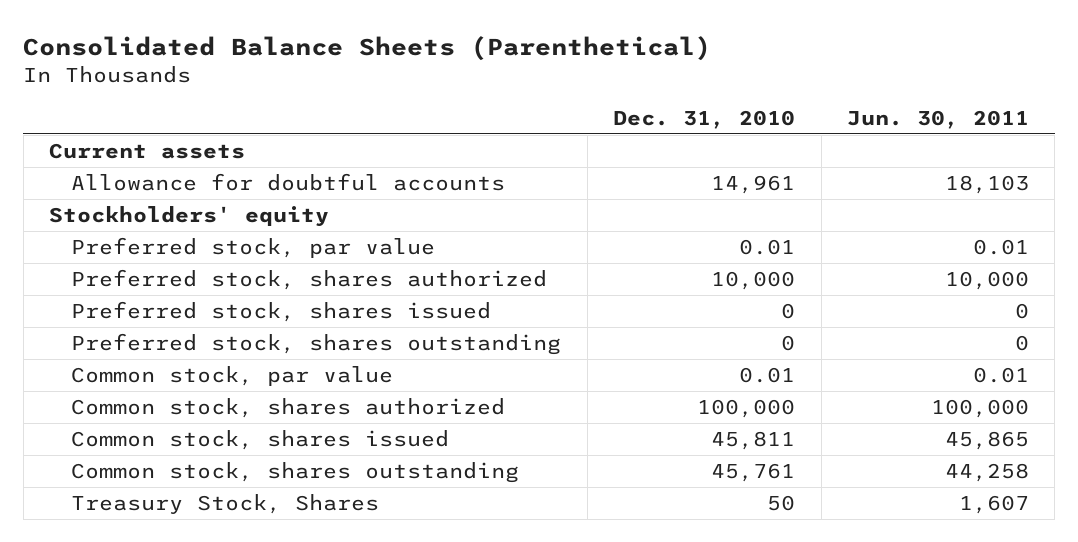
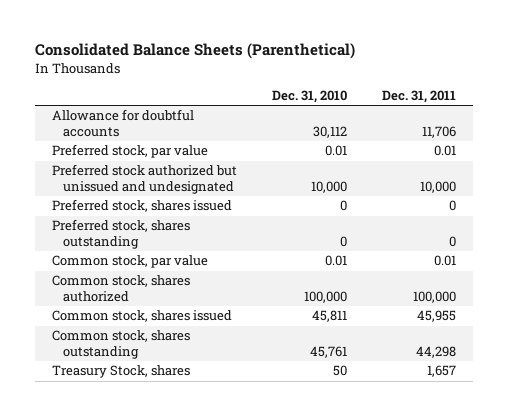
[847,109,1030,129] Jun. 30, 2011 -> none
none -> [381,90,456,104] Dec. 31, 2011
[49,142,246,159] Current assets -> none
[49,205,330,227] Stockholders' equity -> none
[711,174,796,194] 14,961 -> [313,126,348,139] 30,112
[71,268,548,290] Preferred stock, shares authorized -> [52,164,238,195] Preferred stock authorized but unissued and undesignated
[71,493,380,514] Treasury Stock, Shares -> [52,365,191,379] Treasury Stock, shares

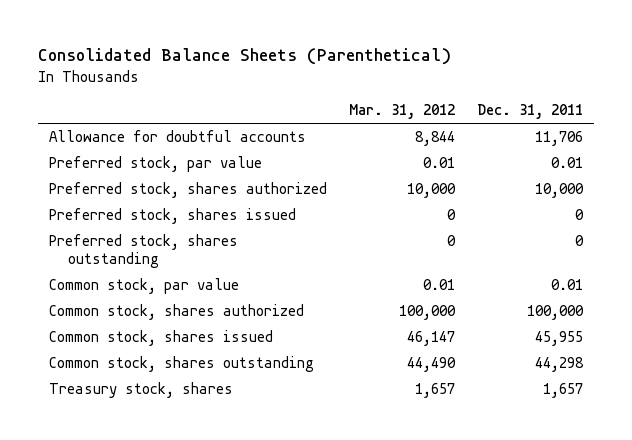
[272,90,348,104] Dec. 31, 2010 -> none
none -> [348,104,455,120] Mar. 31, 2012
[52,164,238,195] Preferred stock authorized but unissued and undesignated -> [48,182,327,199] Preferred stock, shares authorized
[52,365,191,379] Treasury Stock, shares -> [48,382,233,399] Treasury stock, shares

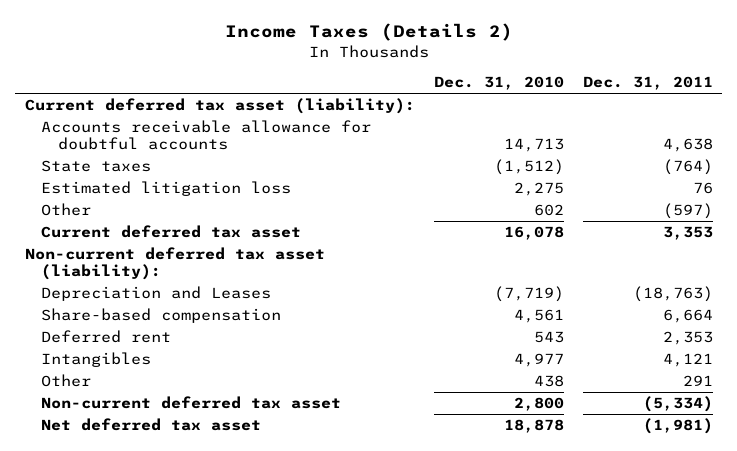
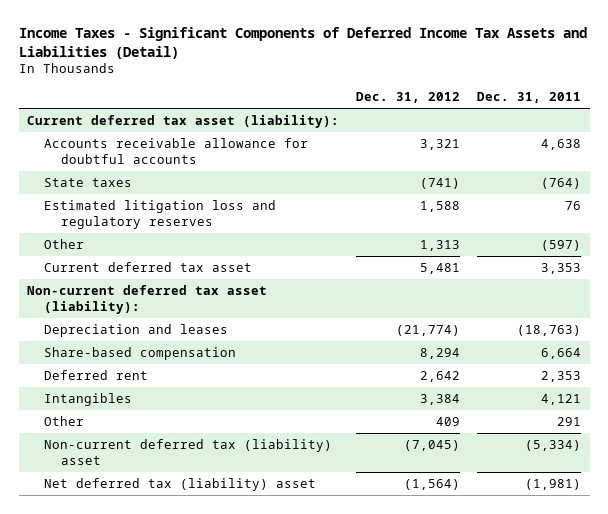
[224,23,513,42] Income Taxes (Details 2) -> [18,26,587,59] Income Taxes - Significant Components of Deferred Income Tax Assets and Liabilities (Detail)
[433,76,564,91] Dec. 31, 2010 -> none
none -> [356,92,461,104] Dec. 31, 2012
[41,180,292,196] Estimated litigation loss -> [43,199,276,229] Estimated litigation loss and regulatory reserves
[41,285,272,301] Depreciation and Leases -> [43,323,228,337] Depreciation and leases
[41,395,342,409] Non-current deferred tax asset -> [43,438,332,465] Non-current deferred tax (liability) asset
[41,417,262,431] Net deferred tax asset -> [43,477,316,491] Net deferred tax (liability) asset

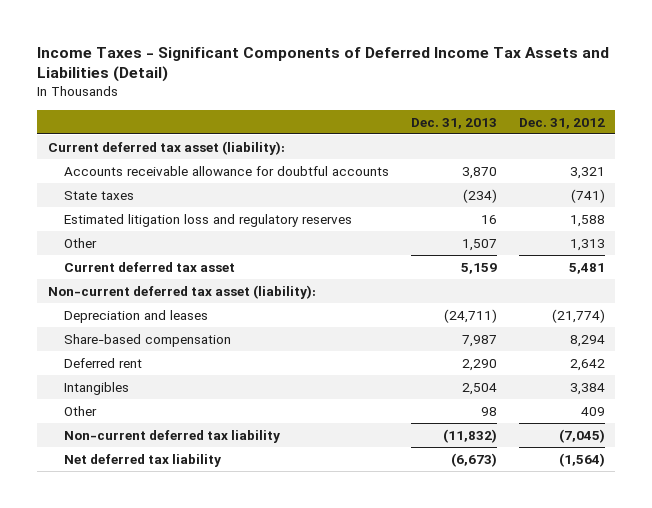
[477,92,582,104] Dec. 31, 2011 -> none
none -> [411,117,498,129] Dec. 31, 2013
[43,438,332,465] Non-current deferred tax (liability) asset -> [64,429,281,443] Non-current deferred tax liability
[43,477,316,491] Net deferred tax (liability) asset -> [64,453,222,467] Net deferred tax liability

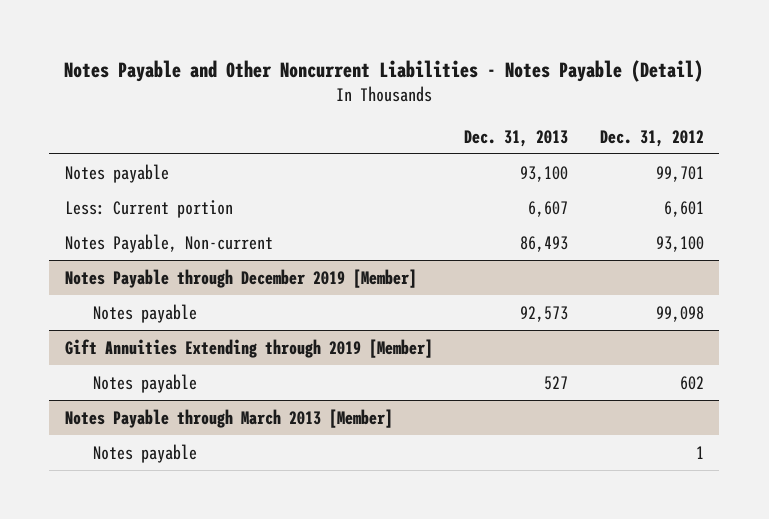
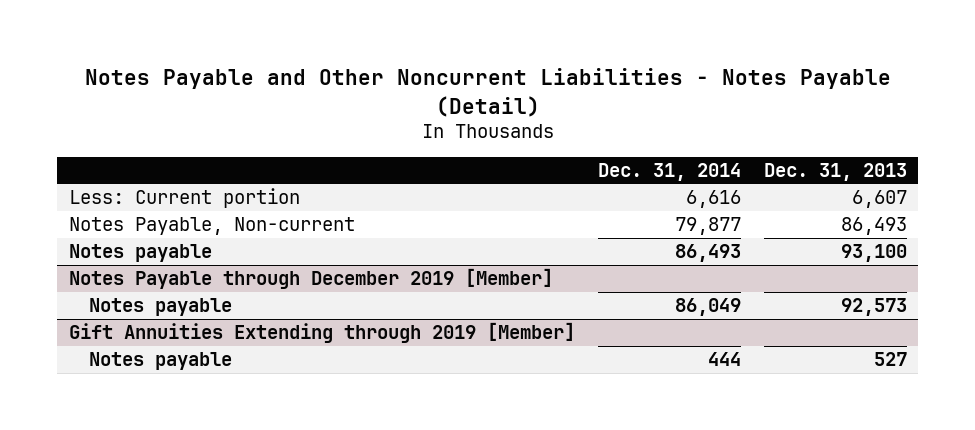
[599,129,704,147] Dec. 31, 2012 -> none
none -> [597,162,741,181] Dec. 31, 2014
[65,163,170,183] Notes payable -> [68,243,212,262] Notes payable
[65,408,394,428] Notes Payable through March 2013 [Member] -> none
[92,443,197,463] Notes payable -> none

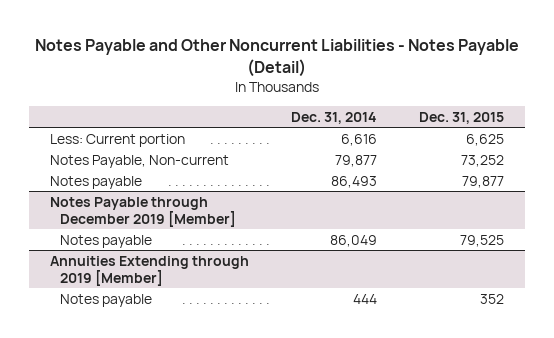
[763,162,907,181] Dec. 31, 2013 -> none
none -> [419,111,505,124] Dec. 31, 2015
[68,321,575,343] Gift Annuities Extending through 2019 [Member] -> [49,255,249,286] Annuities Extending through 2019 [Member]

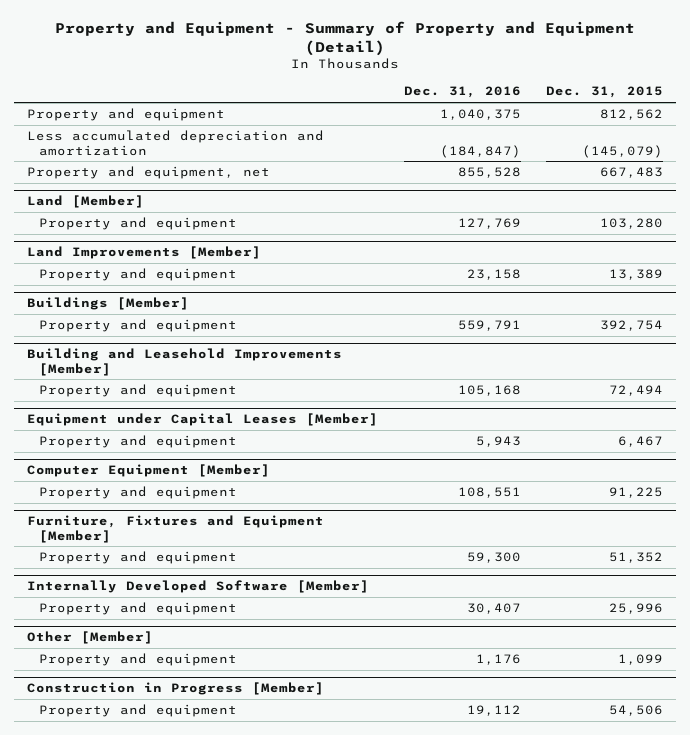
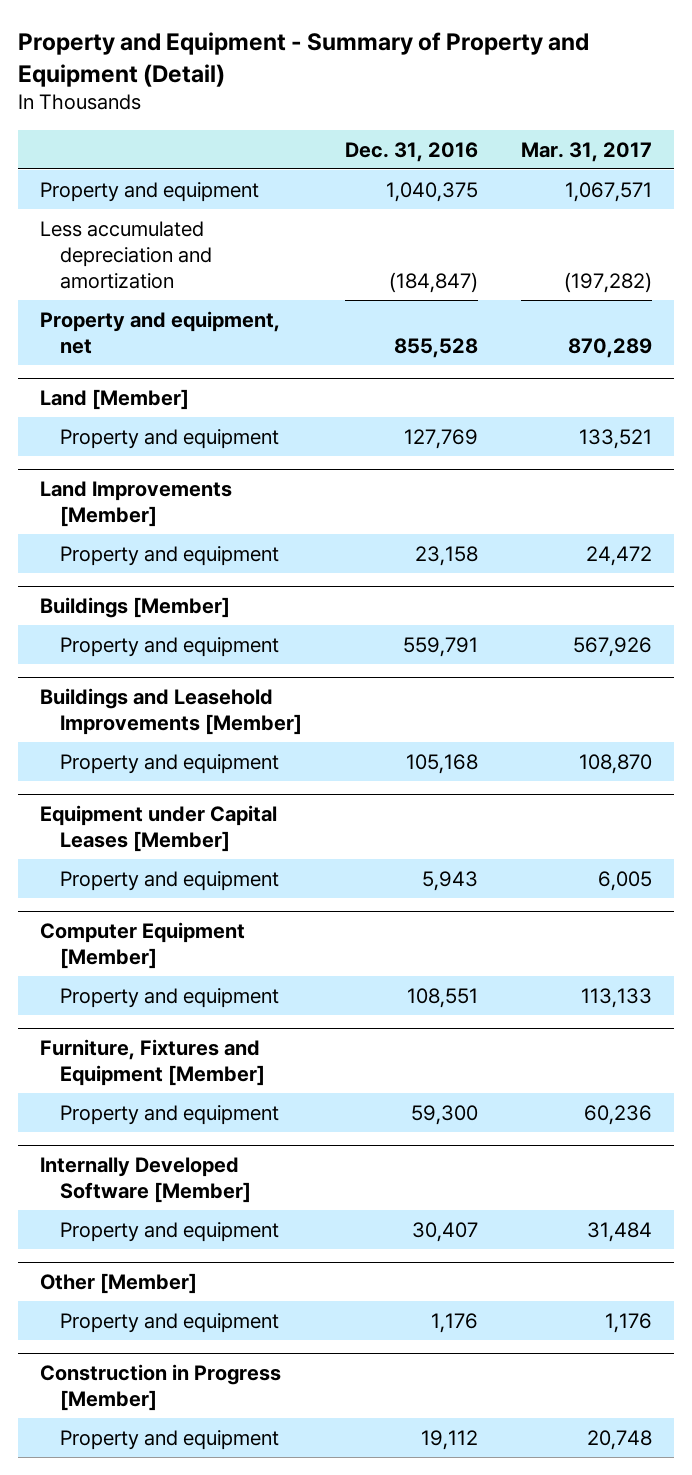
[546,86,664,99] Dec. 31, 2015 -> none
none -> [521,141,653,162] Mar. 31, 2017
[26,348,342,376] Building and Leasehold Improvements [Member] -> [39,687,303,736] Buildings and Leasehold Improvements [Member]

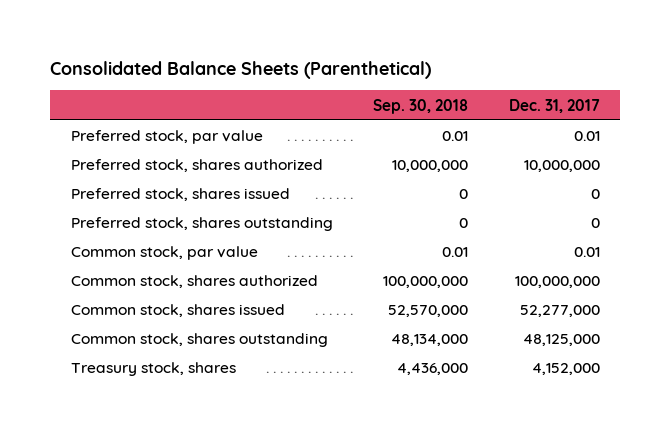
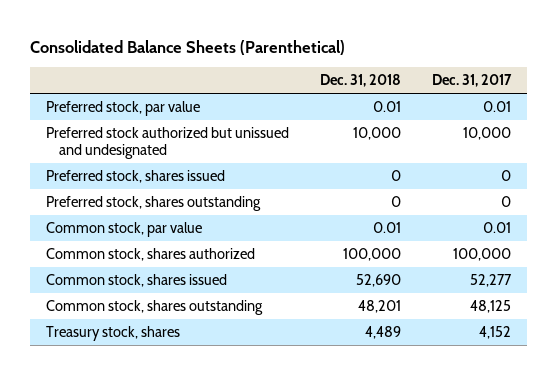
[373,98,469,114] Sep. 30, 2018 -> none
none -> [320,74,402,88] Dec. 31, 2018
[70,159,323,173] Preferred stock, shares authorized -> [45,127,289,160] Preferred stock authorized but unissued and undesignated
[523,160,600,173] 10,000,000 -> [463,127,512,141] 10,000
[514,276,600,289] 100,000,000 -> [453,248,512,262] 100,000
[519,305,600,318] 52,277,000 -> [470,274,513,288] 52,277
[522,334,600,347] 48,125,000 -> [470,300,512,314] 48,125
[531,363,600,376] 4,152,000 -> [479,326,512,340] 4,152

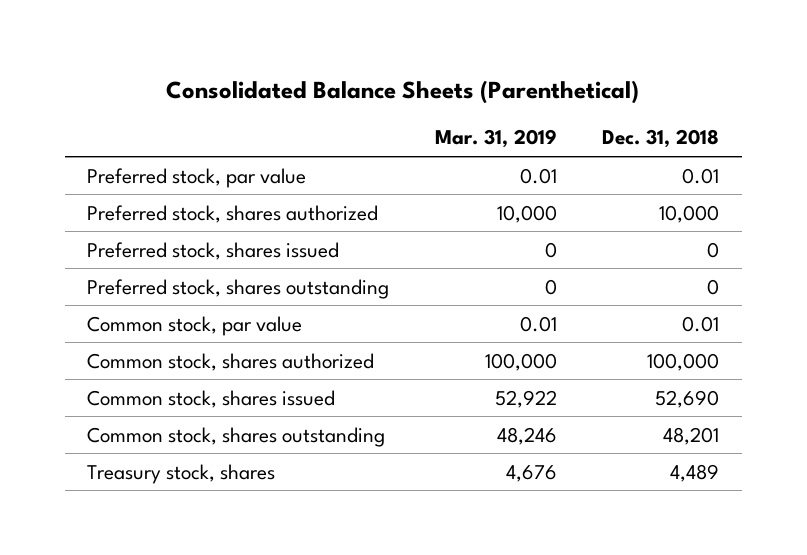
[432,74,513,88] Dec. 31, 2017 -> none
none -> [434,129,557,149] Mar. 31, 2019
[45,127,289,160] Preferred stock authorized but unissued and undesignated -> [87,204,379,223] Preferred stock, shares authorized

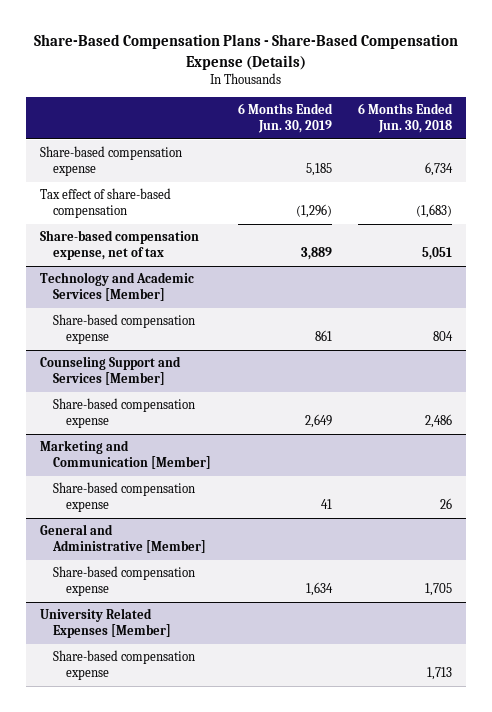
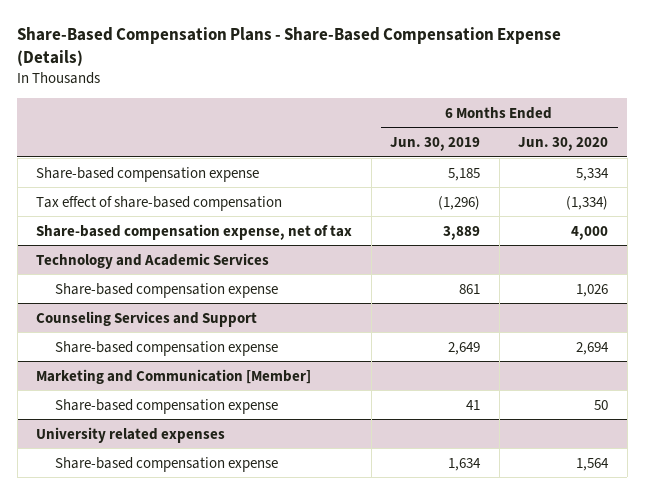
[358,103,454,134] 6 Months Ended Jun. 30, 2018 -> none
none -> [518,136,609,151] Jun. 30, 2020
[39,272,194,302] Technology and Academic Services [Member] -> [36,252,270,269] Technology and Academic Services
[39,356,181,386] Counseling Support and Services [Member] -> [36,310,258,327] Counseling Services and Support
[39,524,206,554] General and Administrative [Member] -> none
none -> [36,426,226,443] University related expenses
[39,608,171,639] University Related Expenses [Member] -> none
[52,650,195,681] Share-based compensation expense -> none

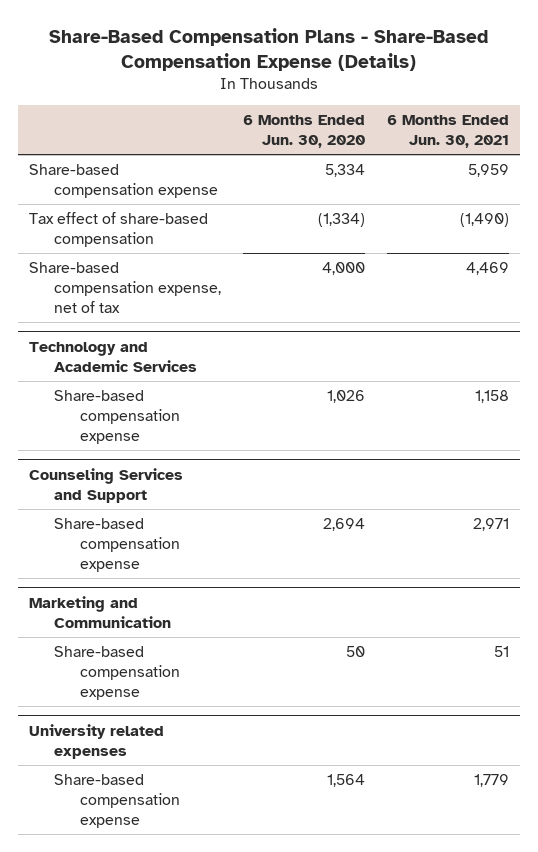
[390,136,481,151] Jun. 30, 2019 -> none
none -> [387,115,510,149] 6 Months Ended Jun. 30, 2021
[36,368,312,384] Marketing and Communication [Member] -> [28,596,172,628] Marketing and Communication

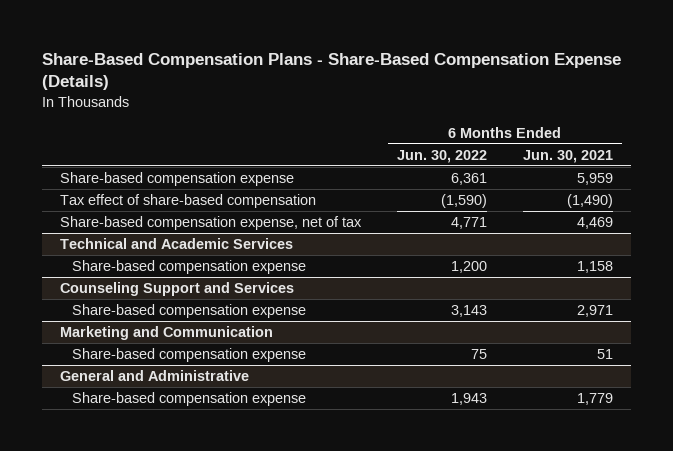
[243,115,366,149] 6 Months Ended Jun. 30, 2020 -> none
none -> [397,149,488,163] Jun. 30, 2022
[28,342,198,372] Technology and Academic Services -> [60,238,294,250] Technical and Academic Services
[28,468,183,503] Counseling Services and Support -> [60,282,295,297] Counseling Support and Services
[28,724,164,759] University related expenses -> none
none -> [60,370,250,382] General and Administrative

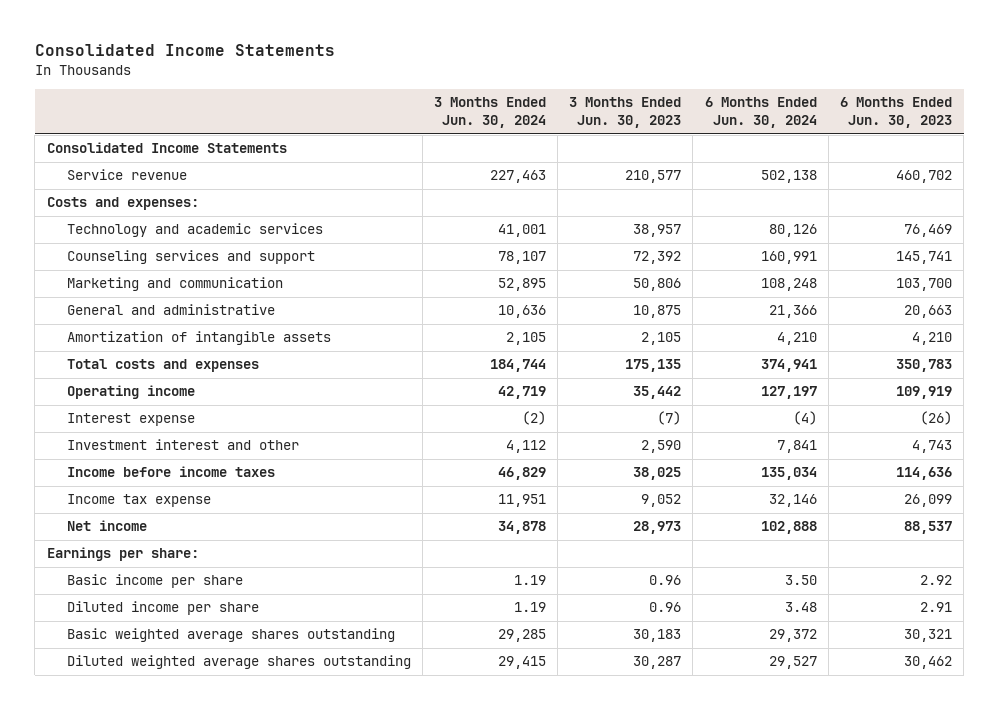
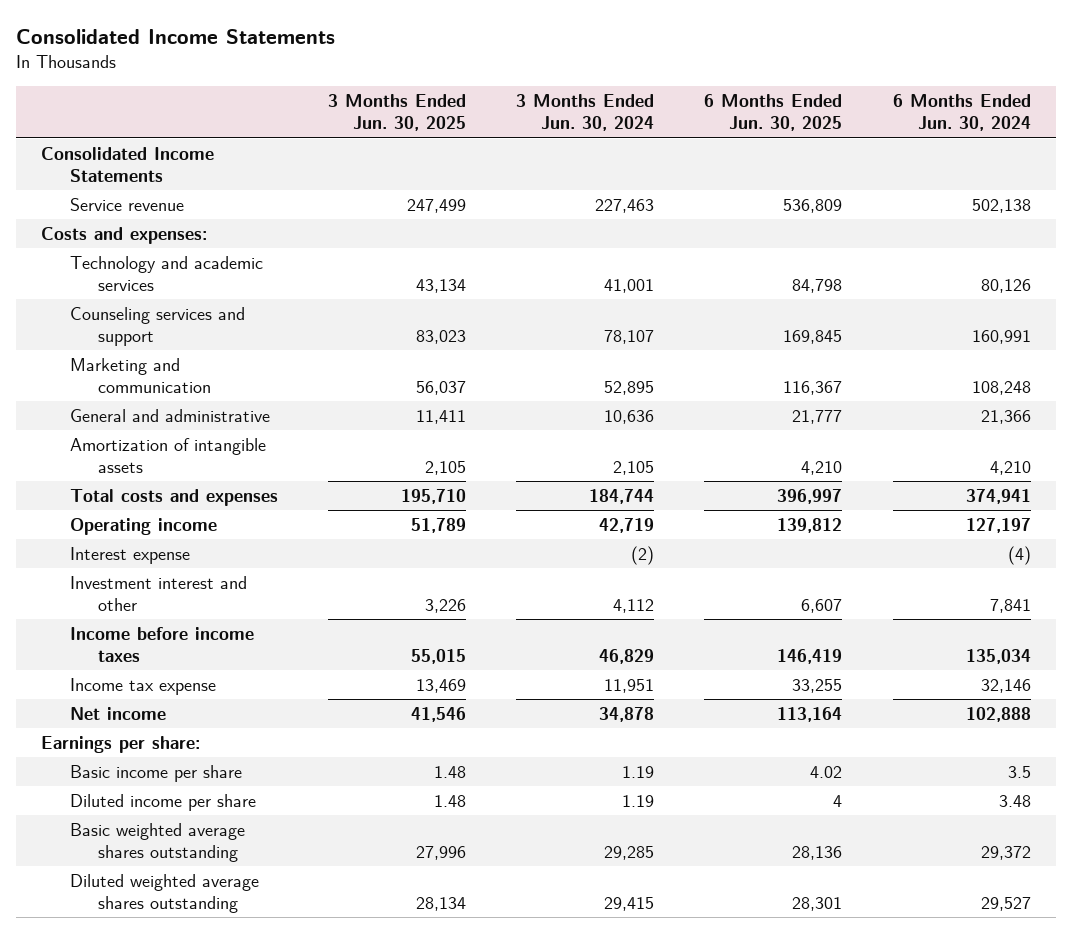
[569,97,682,129] 3 Months Ended Jun. 30, 2023 -> none
[840,97,953,129] 6 Months Ended Jun. 30, 2023 -> none
none -> [328,94,467,132] 3 Months Ended Jun. 30, 2025
none -> [704,94,843,132] 6 Months Ended Jun. 30, 2025
[784,575,817,586] 3.50 -> [1007,765,1031,778] 3.5

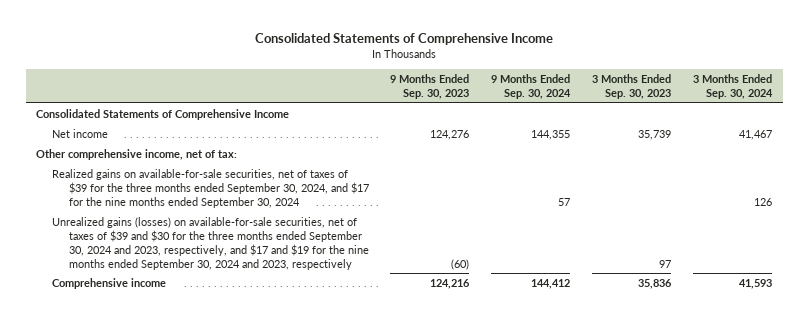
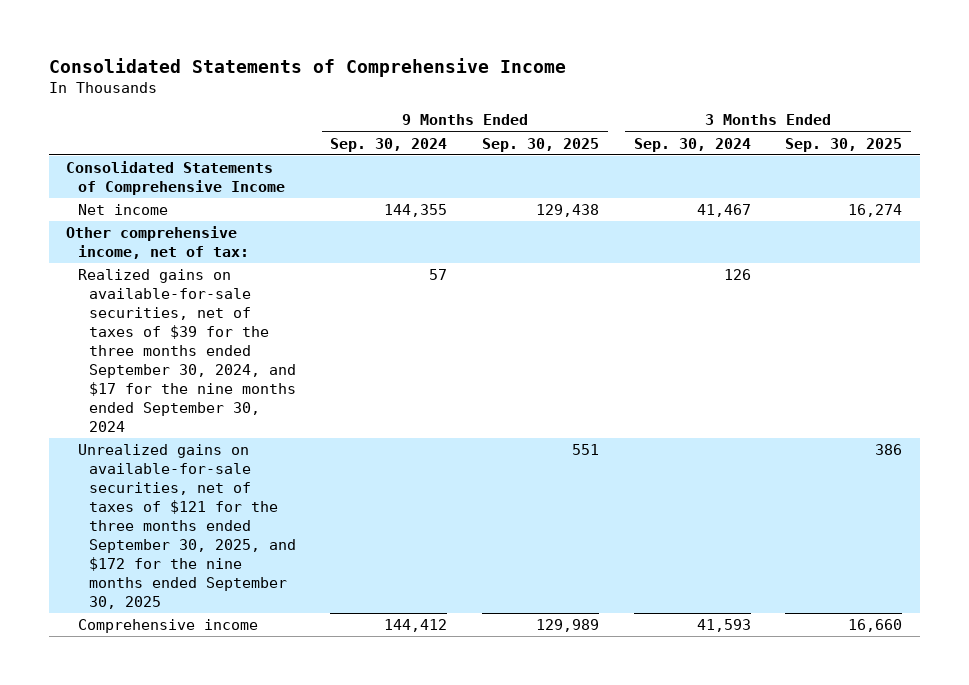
[390,73,470,99] 9 Months Ended Sep. 30, 2023 -> none
[592,73,672,99] 3 Months Ended Sep. 30, 2023 -> none
none -> [482,137,600,152] Sep. 30, 2025
none -> [785,137,903,152] Sep. 30, 2025
[52,216,369,270] Unrealized gains (losses) on available-for-sale securities, net of taxes of $39 and $30 for the three months ended September 30, 2024 and 2023, respectively, and $17 and $19 for the nine months ended September 30, 2024 and 2023, respectively -> [77,444,296,610] Unrealized gains on available-for-sale securities, net of taxes of $121 for the three months ended September 30, 2025, and $172 for the nine months ended September 30, 2025

